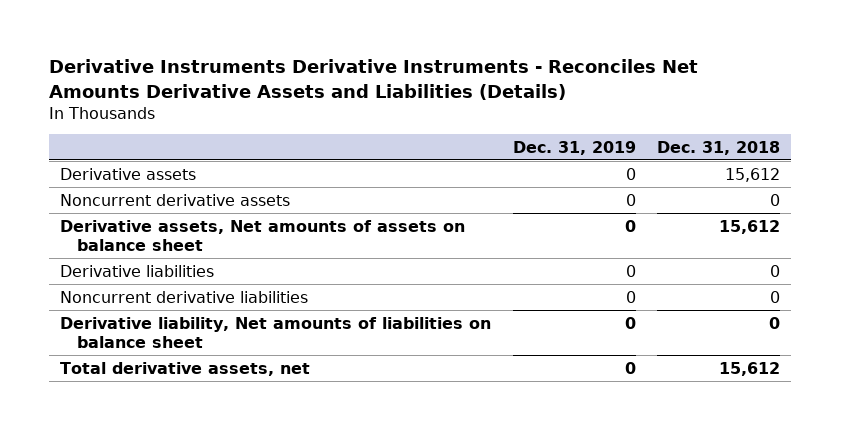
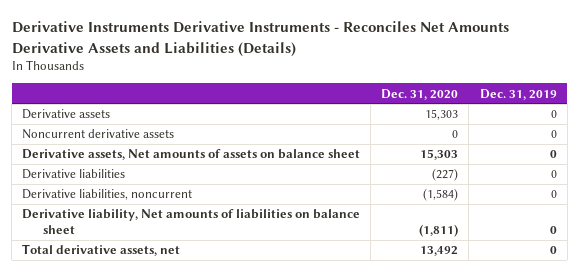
[657,140,781,155] Dec. 31, 2018 -> none
none -> [381,88,459,100] Dec. 31, 2020
[60,290,309,303] Noncurrent derivative liabilities -> [22,189,193,201] Derivative liabilities, noncurrent

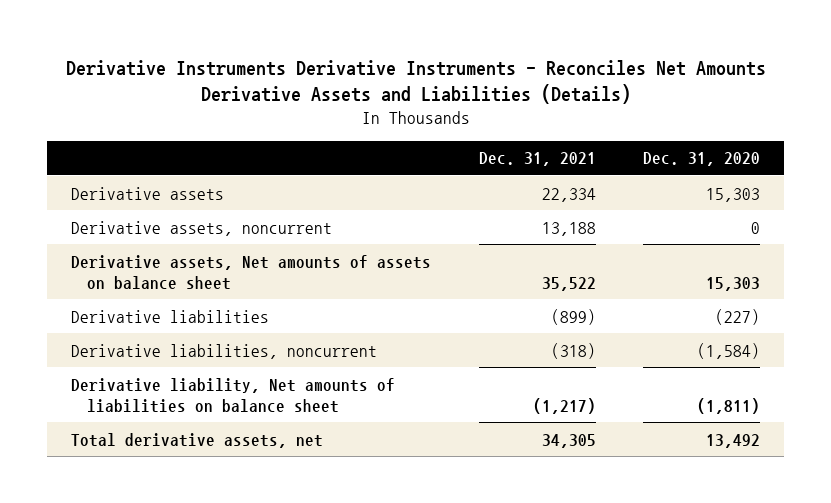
[479,88,557,100] Dec. 31, 2019 -> none
none -> [478,152,596,167] Dec. 31, 2021
[22,129,175,140] Noncurrent derivative assets -> [70,220,332,236] Derivative assets, noncurrent

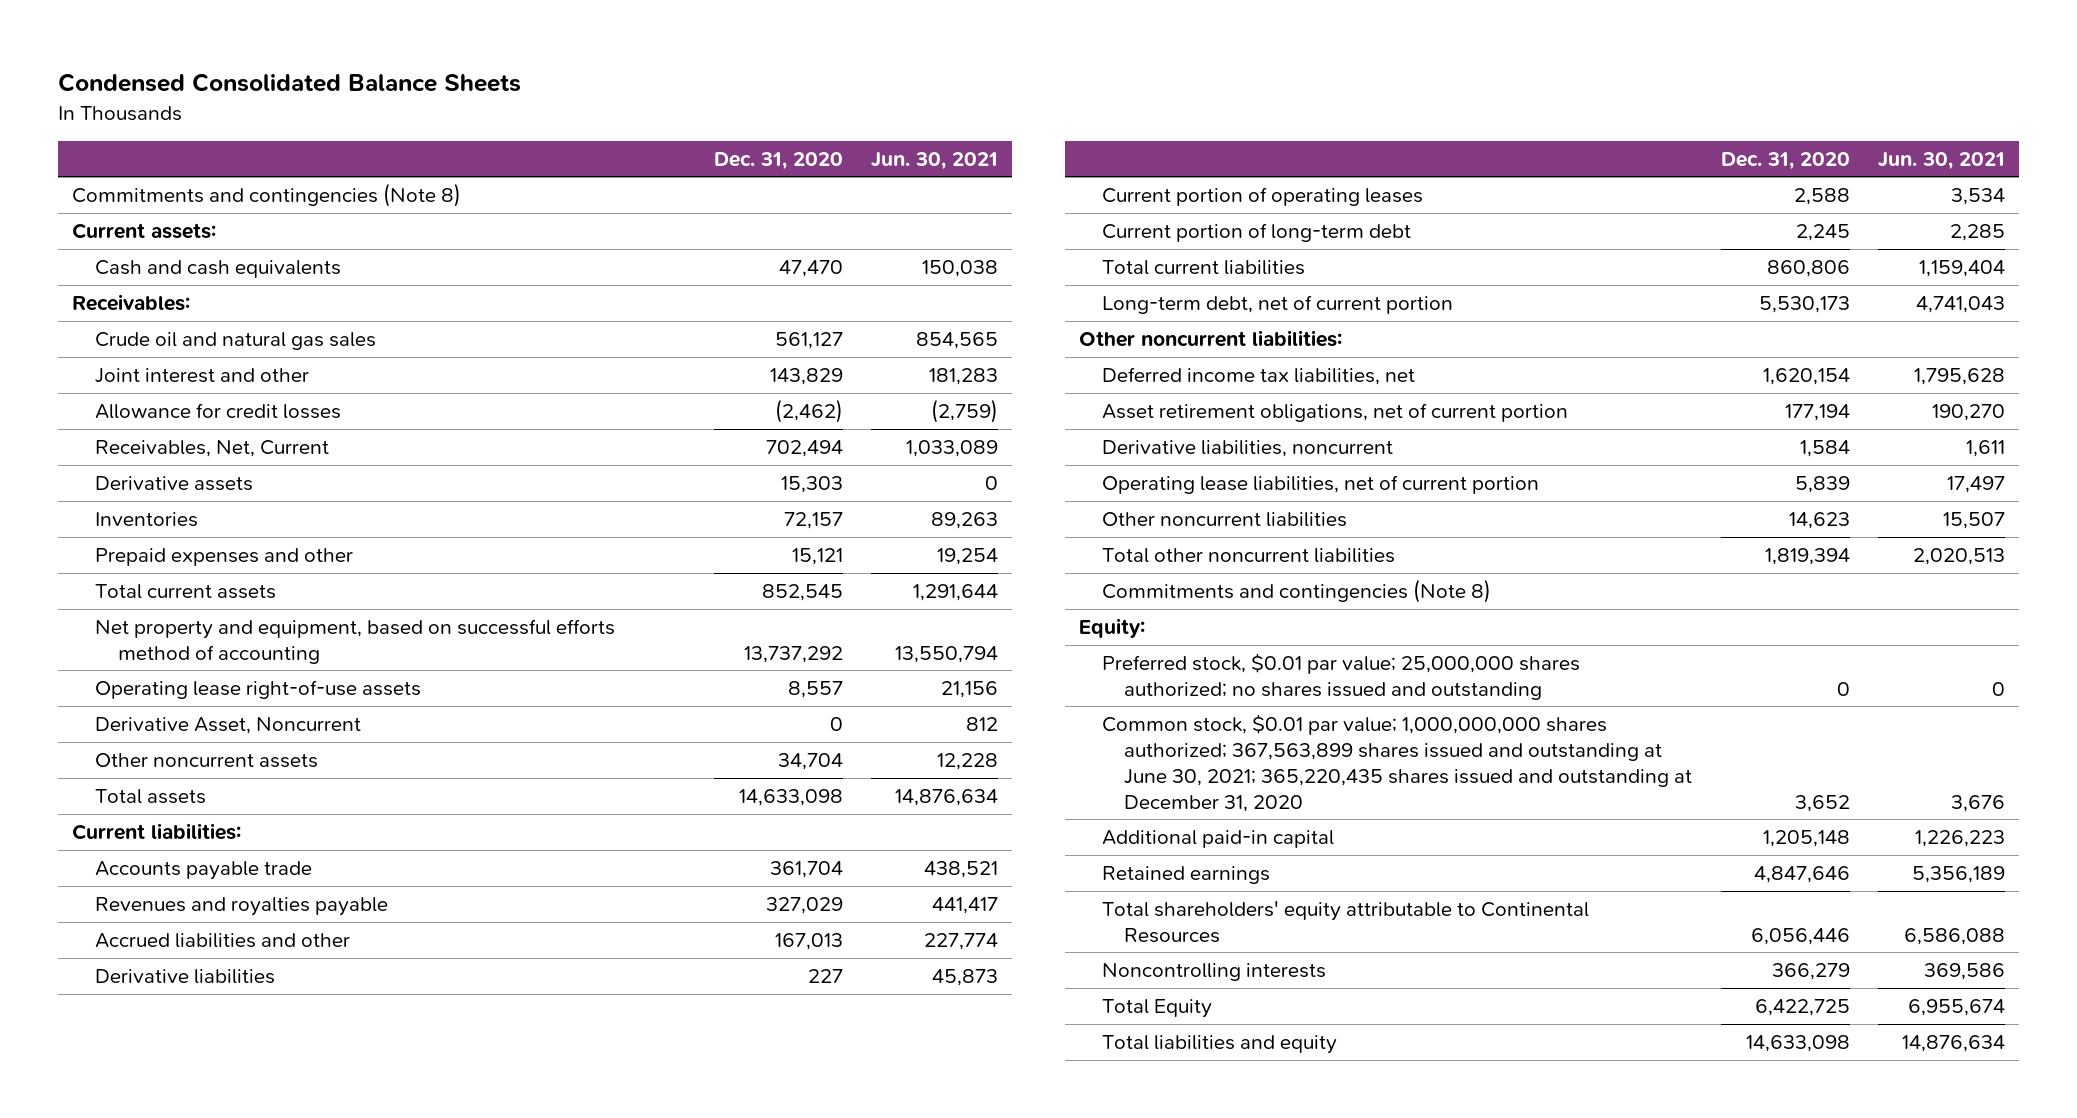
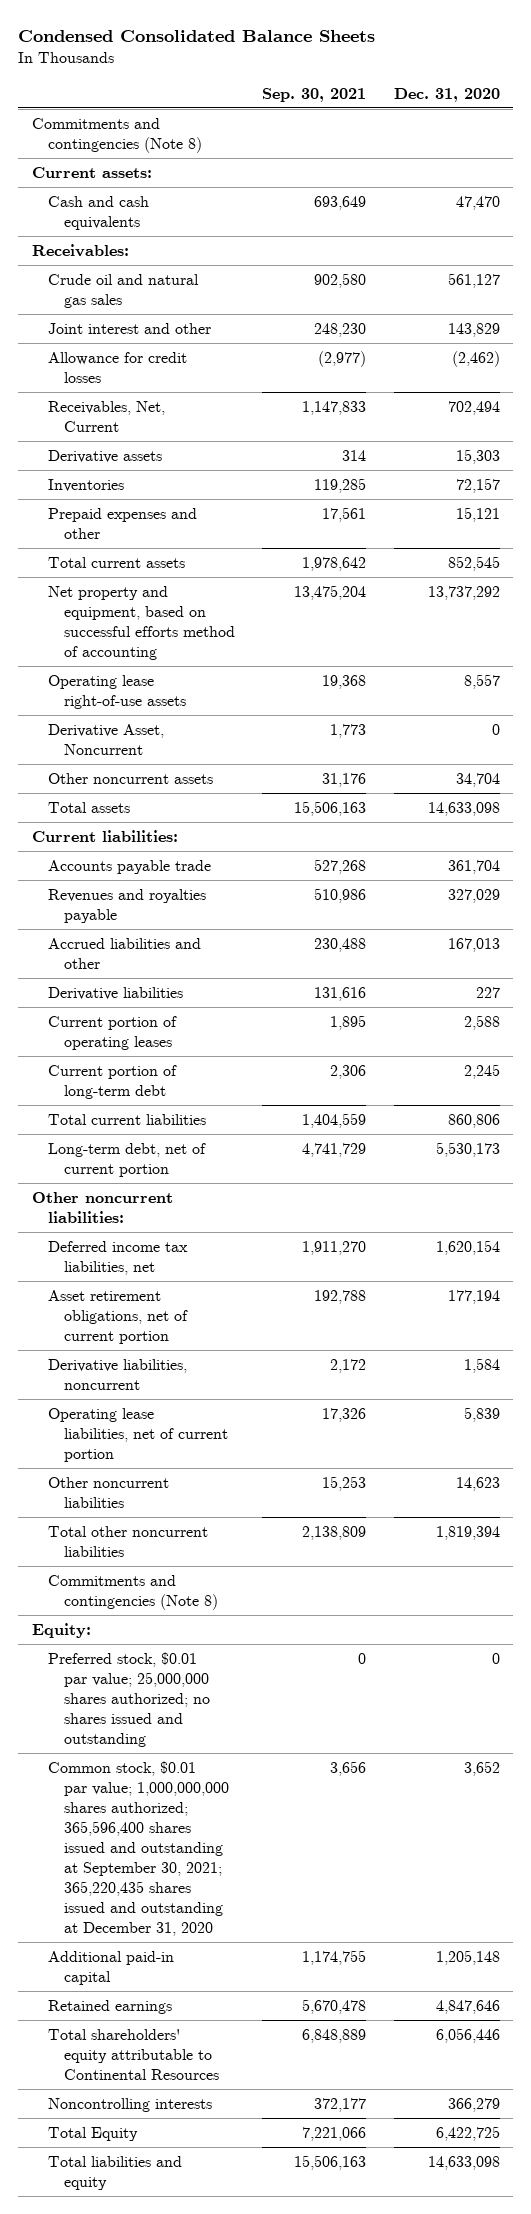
[871,151,999,170] Jun. 30, 2021 -> none
none -> [262,87,367,102] Sep. 30, 2021
[1101,713,1693,812] Common stock, $0.01 par value; 1,000,000,000 shares authorized; 367,563,899 shares issued and outstanding at June 30, 2021; 365,220,435 shares issued and outstanding at December 31, 2020 -> [47,1761,230,1936] Common stock, $0.01 par value; 1,000,000,000 shares authorized; 365,596,400 shares issued and outstanding at September 30, 2021; 365,220,435 shares issued and outstanding at December 31, 2020

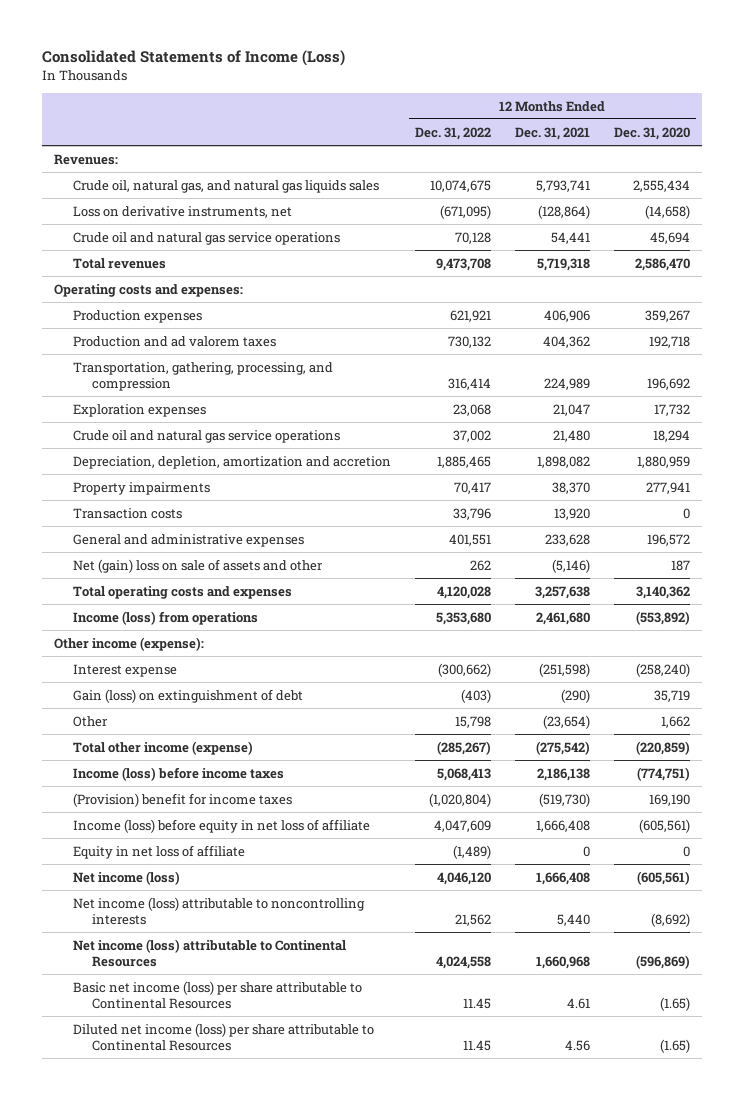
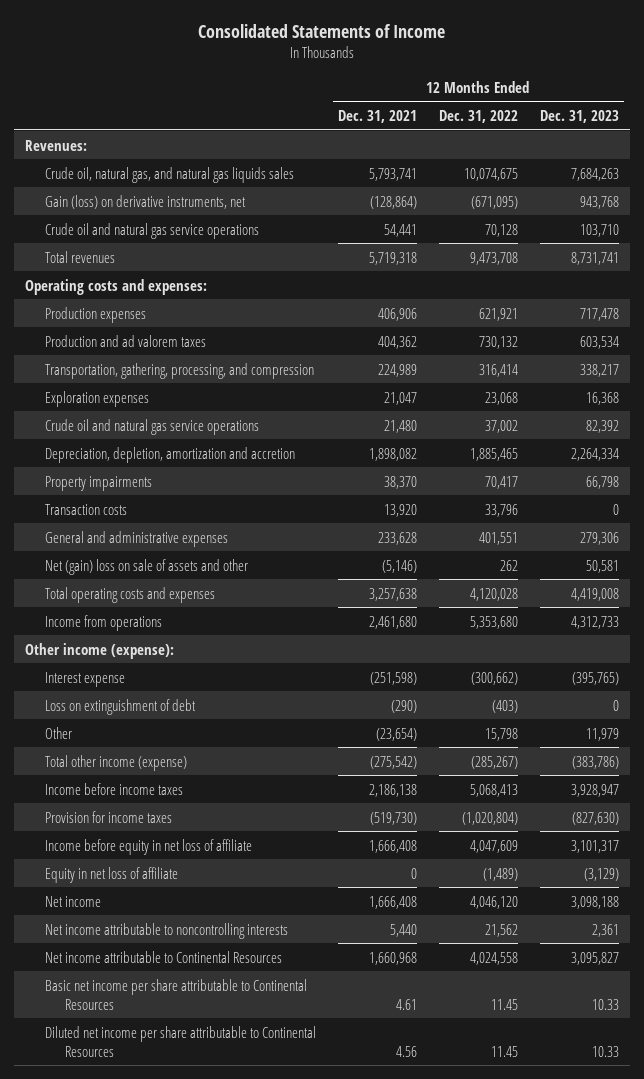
[41,50,345,67] Consolidated Statements of Income (Loss) -> [198,23,446,38] Consolidated Statements of Income
[613,126,690,140] Dec. 31, 2020 -> none
none -> [539,110,619,124] Dec. 31, 2023
[72,205,292,218] Loss on derivative instruments, net -> [45,194,247,209] Gain (loss) on derivative instruments, net
[72,610,258,625] Income (loss) from operations -> [45,614,163,631] Income from operations
[72,688,303,703] Gain (loss) on extinguishment of debt -> [45,698,197,715] Loss on extinguishment of debt
[72,766,284,781] Income (loss) before income taxes -> [45,782,184,795] Income before income taxes
[72,792,292,807] (Provision) benefit for income taxes -> [45,810,173,823] Provision for income taxes
[72,818,370,833] Income (loss) before equity in net loss of affiliate -> [45,838,253,855] Income before equity in net loss of affiliate
[72,870,180,885] Net income (loss) -> [45,895,102,907] Net income
[72,896,365,925] Net income (loss) attributable to noncontrolling interests -> [45,922,289,939] Net income attributable to noncontrolling interests
[72,938,346,967] Net income (loss) attributable to Continental Resources -> [45,950,283,963] Net income attributable to Continental Resources
[72,980,362,1009] Basic net income (loss) per share attributable to Continental Resources -> [45,978,308,1010] Basic net income per share attributable to Continental Resources
[72,1022,374,1051] Diluted net income (loss) per share attributable to Continental Resources -> [45,1025,317,1057] Diluted net income per share attributable to Continental Resources

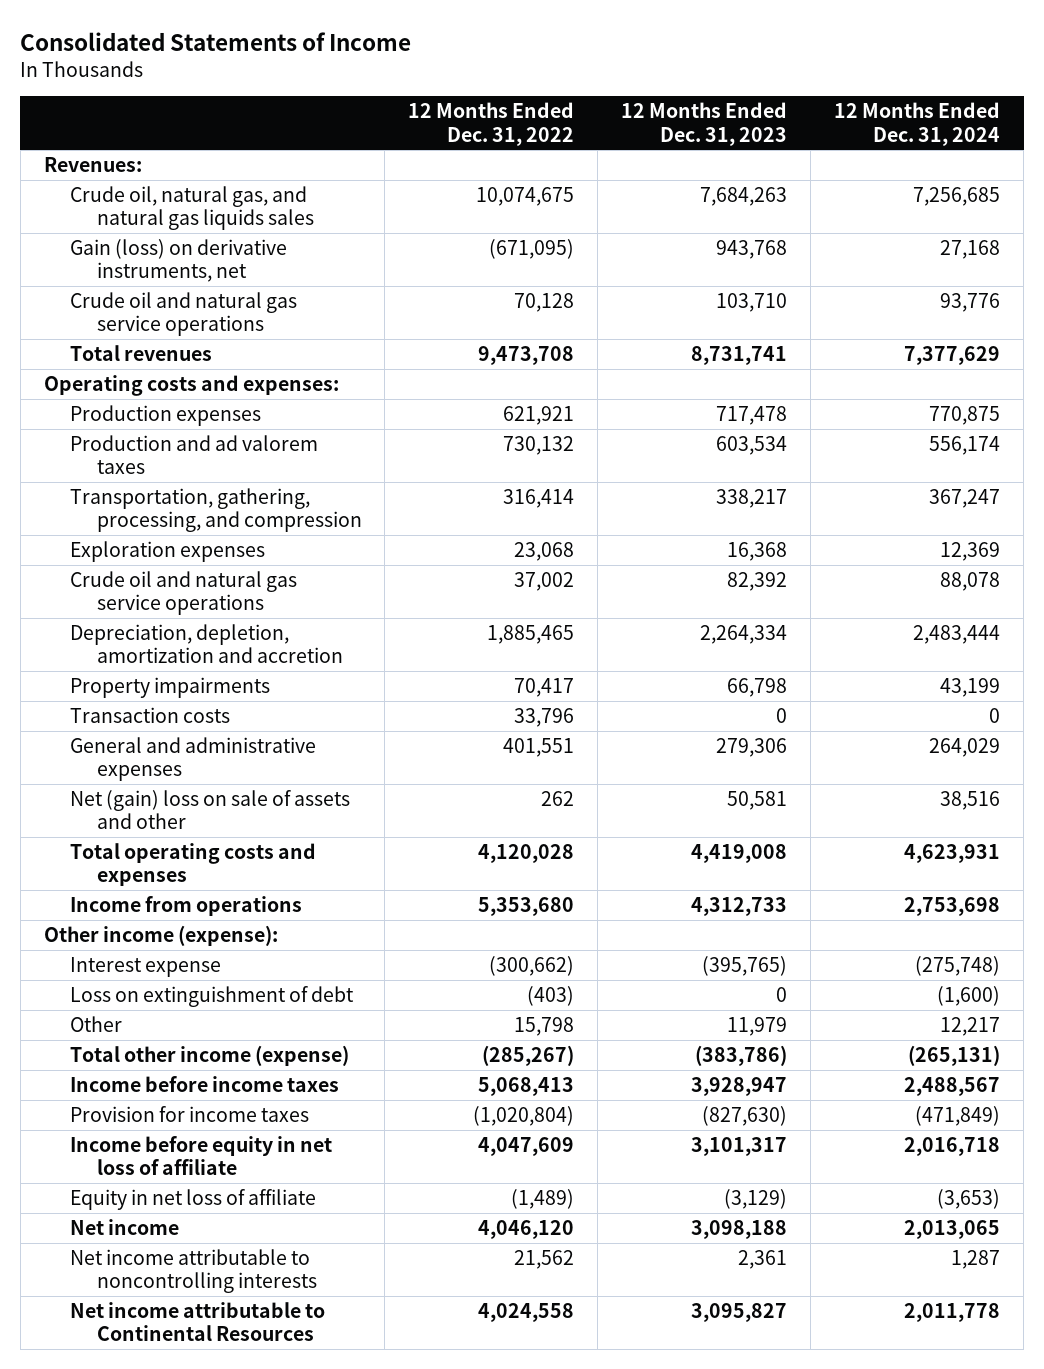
[337,110,417,124] Dec. 31, 2021 -> none
none -> [834,102,1001,146] 12 Months Ended Dec. 31, 2024
[45,978,308,1010] Basic net income per share attributable to Continental Resources -> none
[45,1025,317,1057] Diluted net income per share attributable to Continental Resources -> none

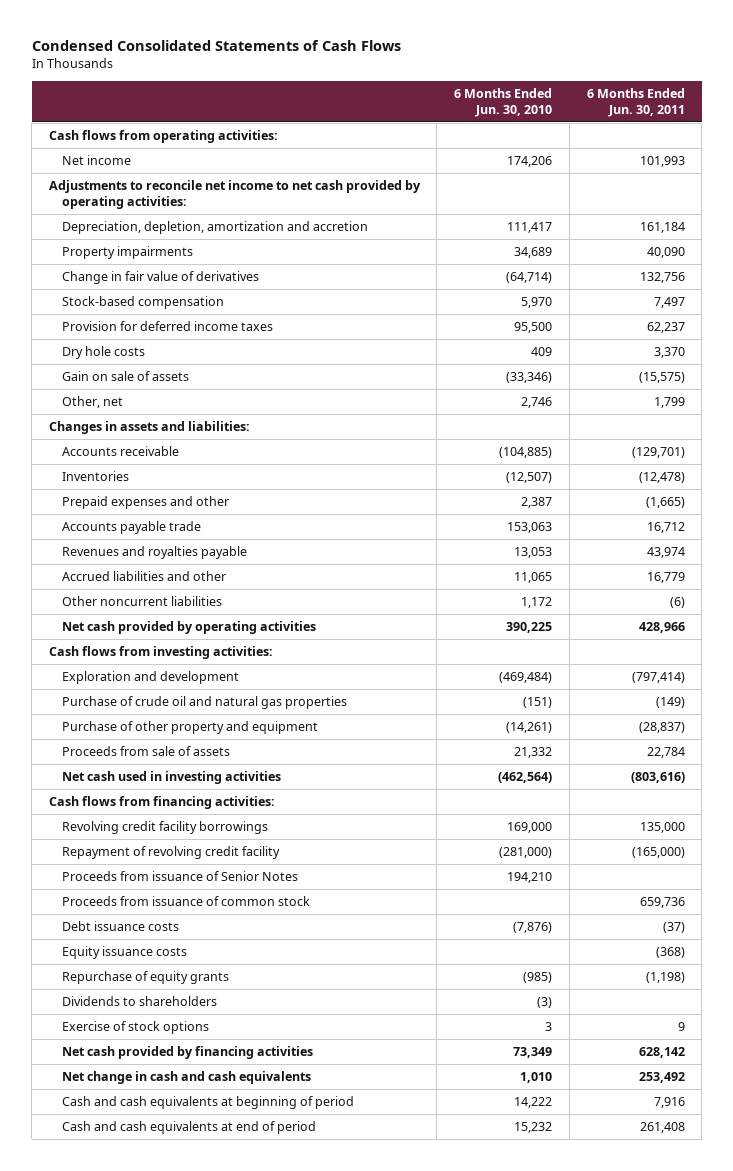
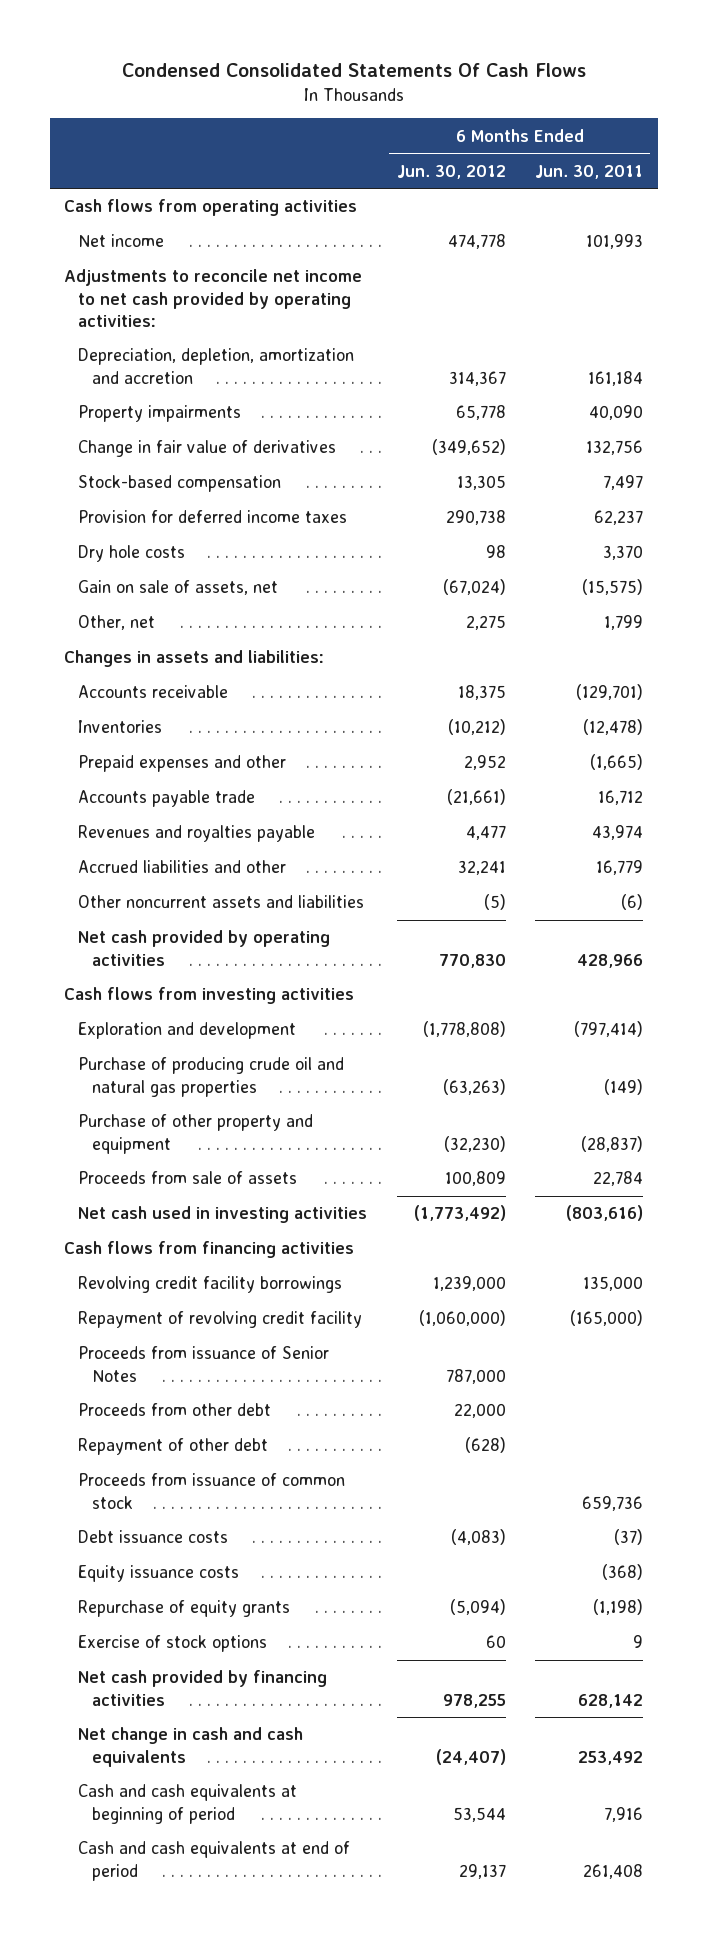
[31,40,401,52] Condensed Consolidated Statements of Cash Flows -> [121,63,586,78] Condensed Consolidated Statements Of Cash Flows
[454,87,553,117] 6 Months Ended Jun. 30, 2010 -> none
none -> [396,164,506,179] Jun. 30, 2012
[48,129,278,143] Cash flows from operating activities: -> [64,199,358,217] Cash flows from operating activities
[62,370,190,381] Gain on sale of assets -> [78,580,279,596] Gain on sale of assets, net
[62,595,223,606] Other noncurrent liabilities -> [78,895,365,909] Other noncurrent assets and liabilities
[48,645,273,659] Cash flows from investing activities: -> [64,987,355,1005] Cash flows from investing activities
[62,695,348,709] Purchase of crude oil and natural gas properties -> [78,1057,345,1097] Purchase of producing crude oil and natural gas properties
[48,795,275,809] Cash flows from financing activities: -> [64,1241,355,1259] Cash flows from financing activities
none -> [78,1403,272,1417] Proceeds from other debt
none -> [78,1438,269,1456] Repayment of other debt
[62,995,218,1006] Dividends to shareholders -> none

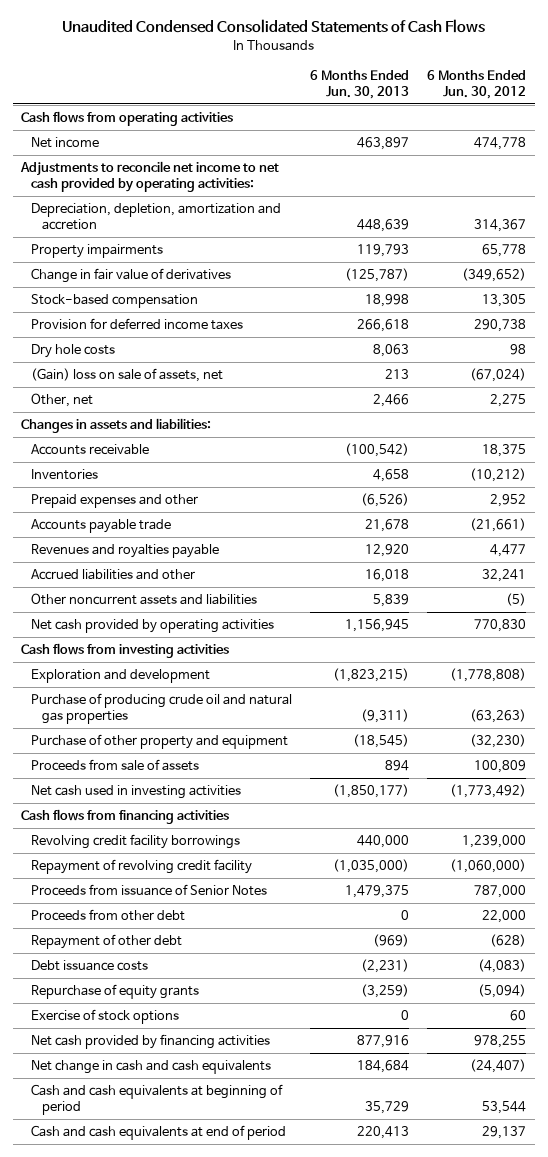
[121,63,586,78] Condensed Consolidated Statements Of Cash Flows -> [61,19,485,34] Unaudited Condensed Consolidated Statements of Cash Flows
[535,164,644,179] Jun. 30, 2011 -> none
none -> [310,69,410,99] 6 Months Ended Jun. 30, 2013
[78,580,279,596] Gain on sale of assets, net -> [31,368,224,383] (Gain) loss on sale of assets, net
[78,1473,346,1509] Proceeds from issuance of common stock -> none
[78,1565,240,1583] Equity issuance costs -> none

